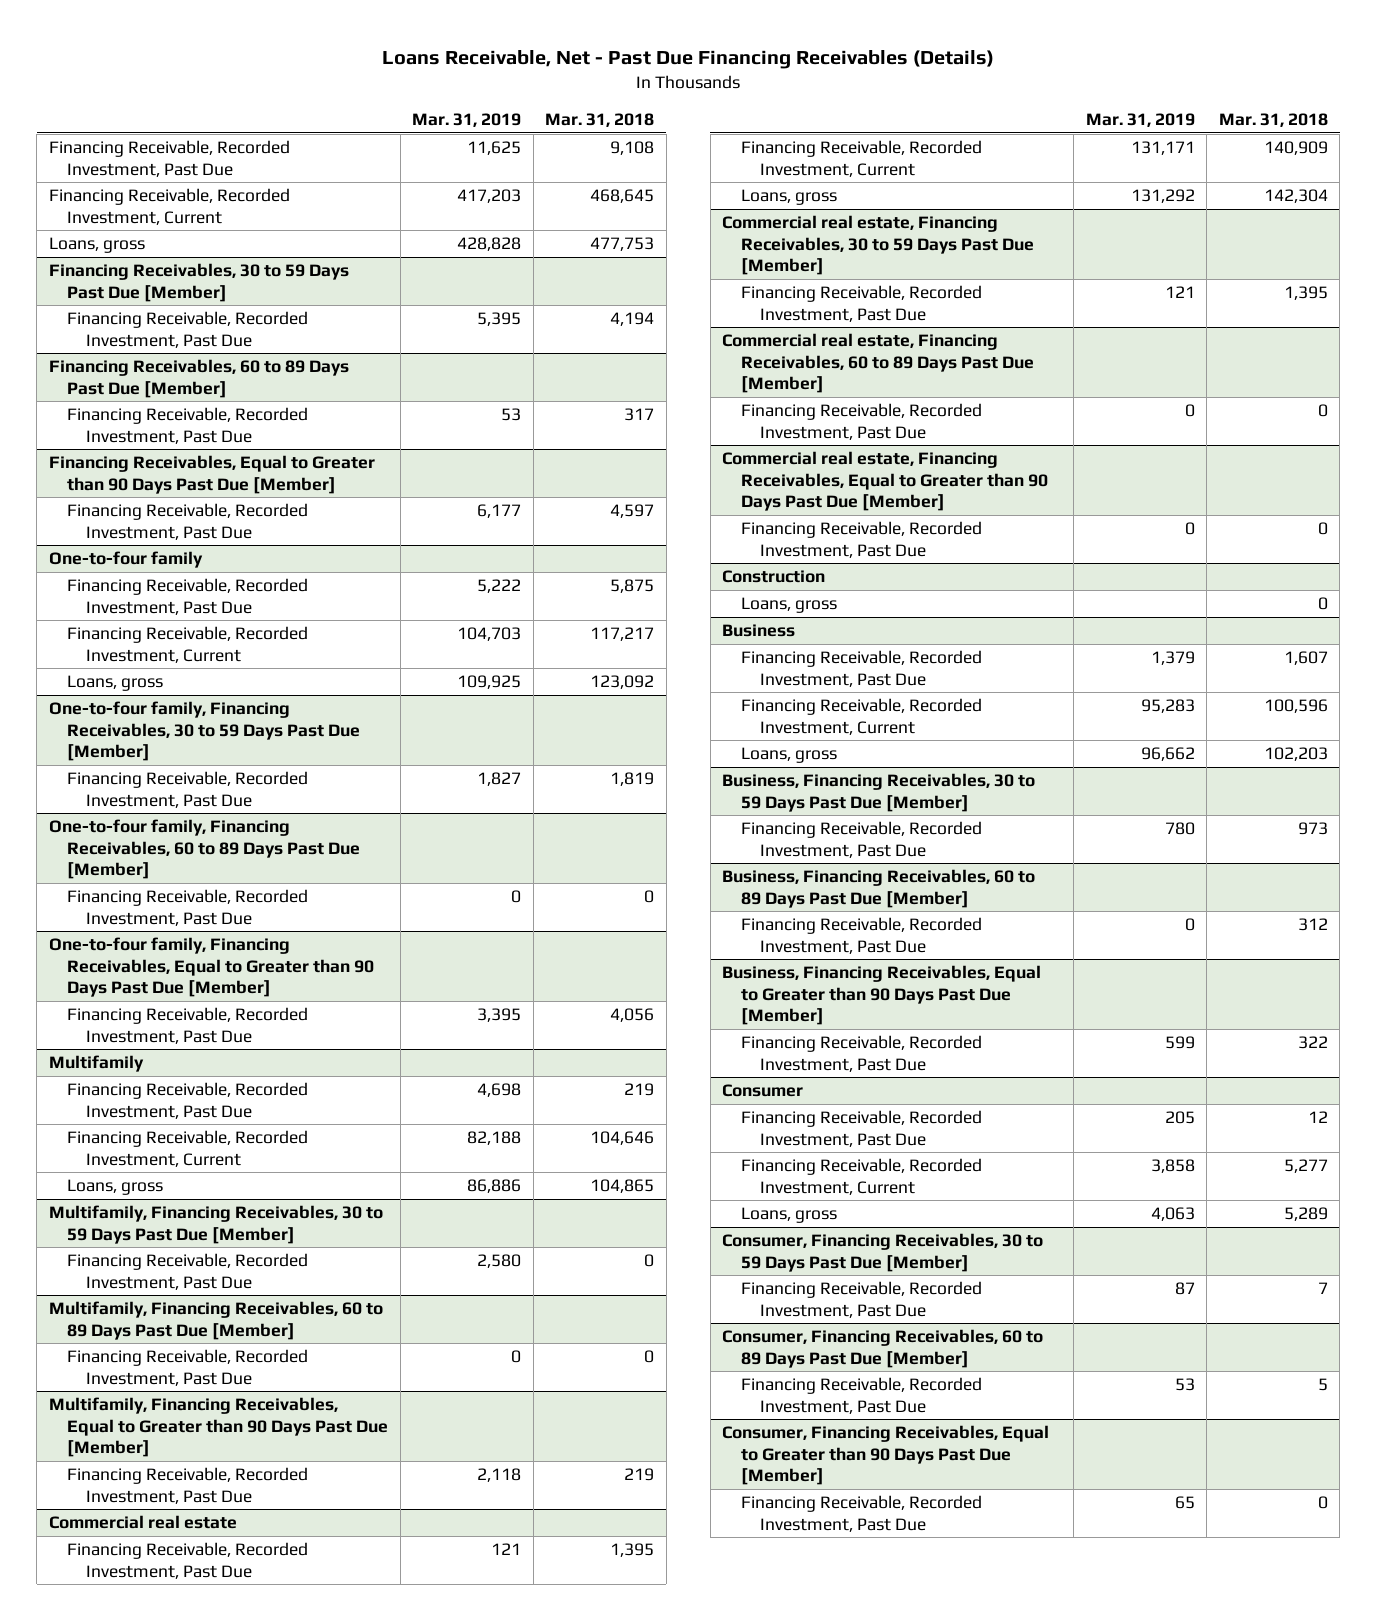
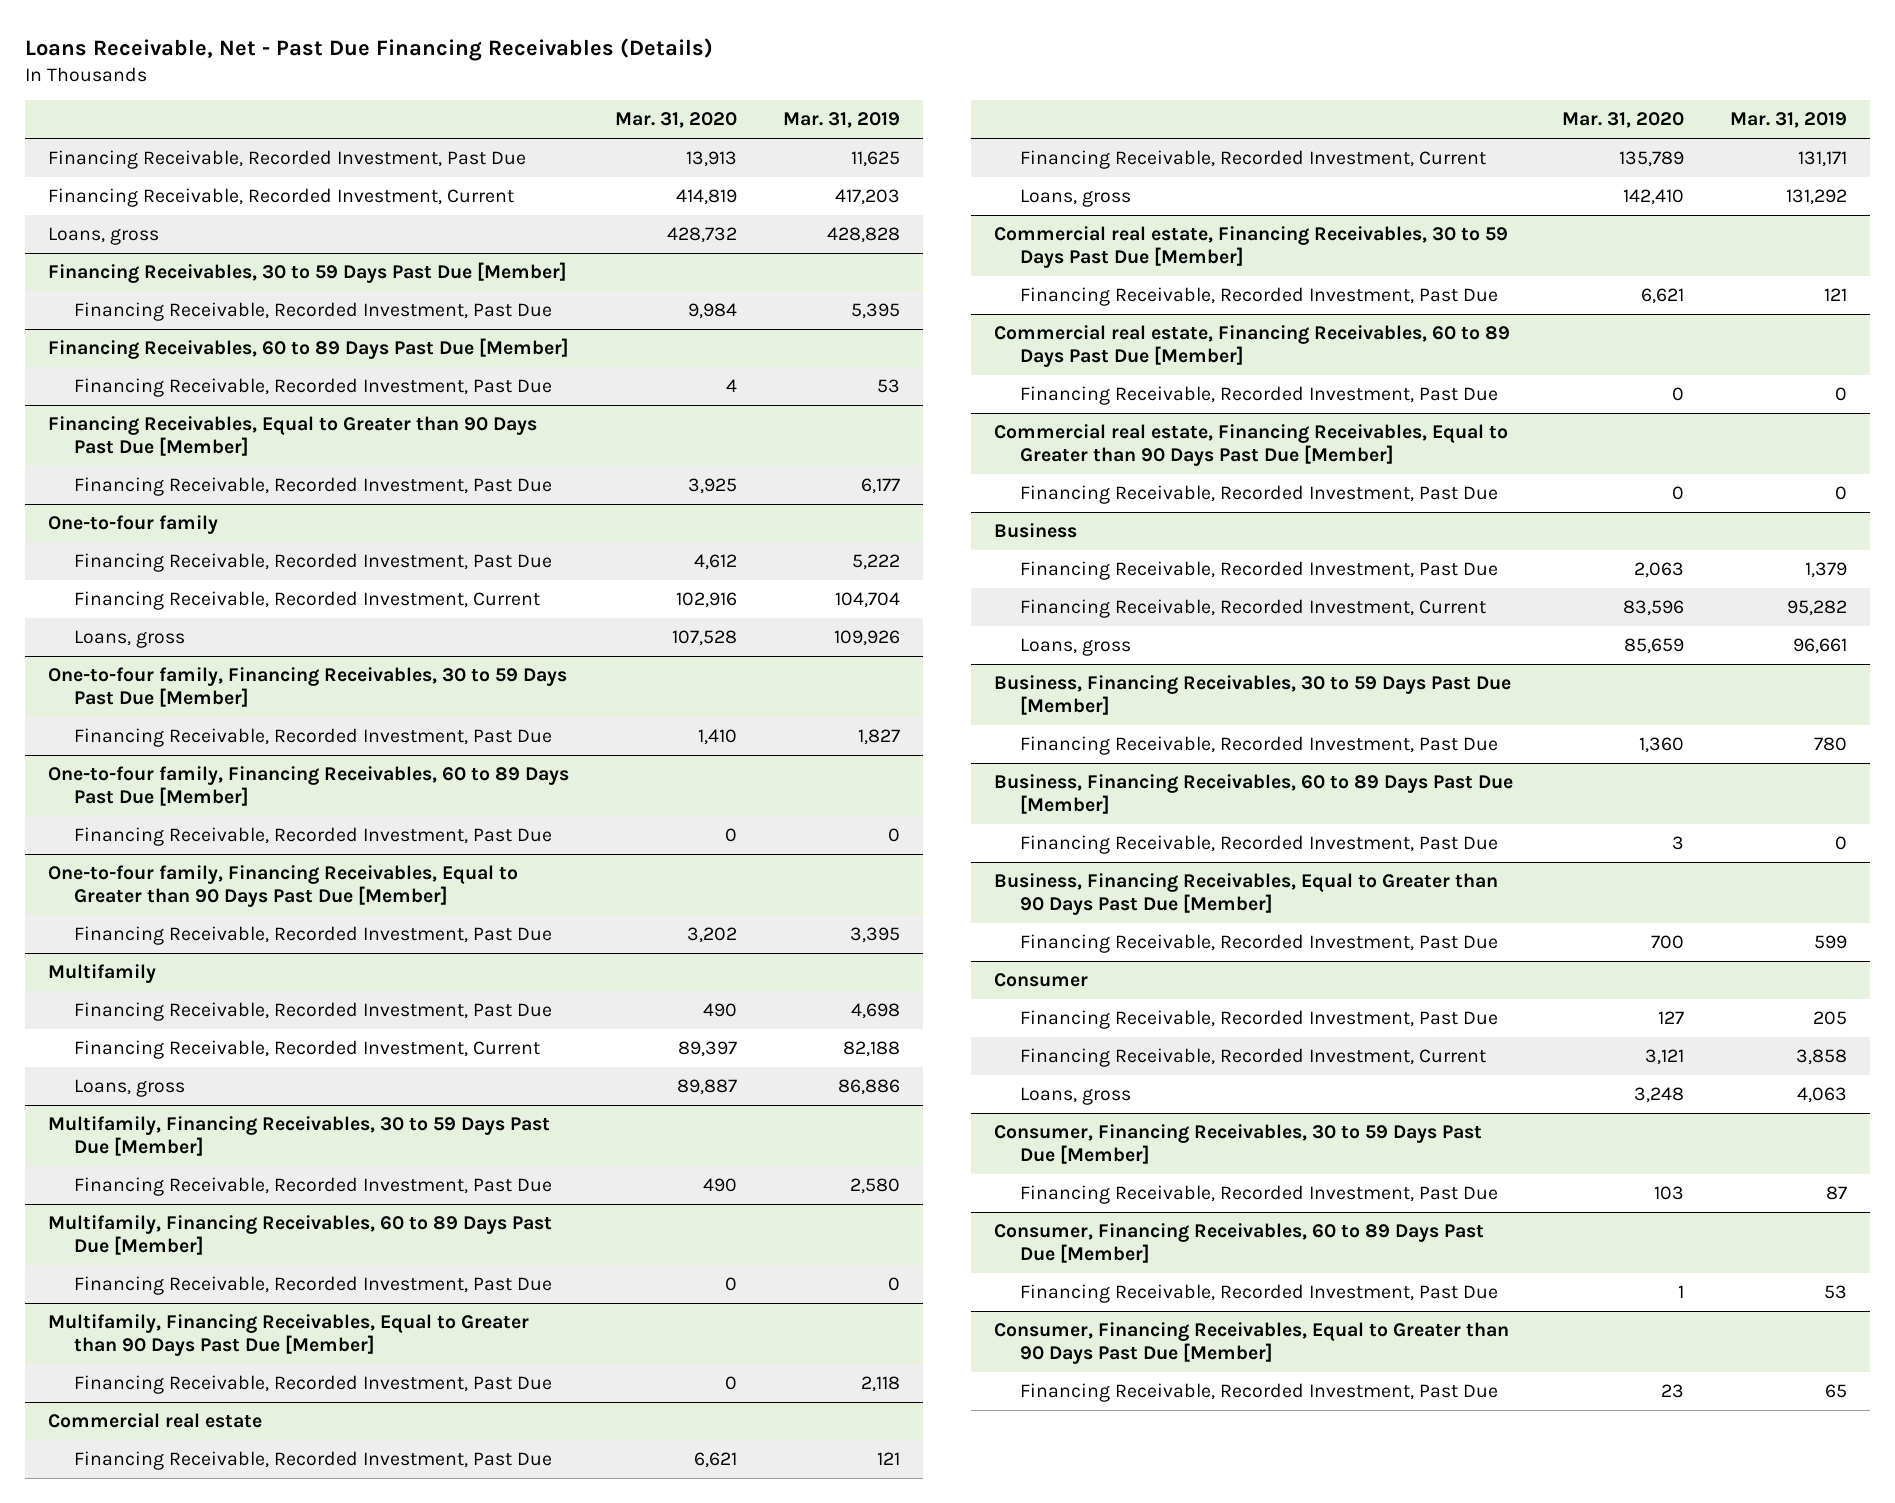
[545,112,655,127] Mar. 31, 2018 -> none
none -> [614,112,737,129] Mar. 31, 2020
[457,627,522,642] 104,703 -> [835,592,901,609] 104,704
[457,675,522,690] 109,925 -> [834,630,901,647] 109,926
[722,570,826,584] Construction -> none
[740,597,837,614] Loans, gross -> none
[1140,699,1195,714] 95,283 -> [1786,600,1847,617] 95,282
[1140,747,1195,762] 96,662 -> [1792,638,1847,655] 96,661

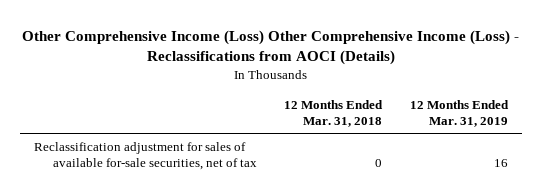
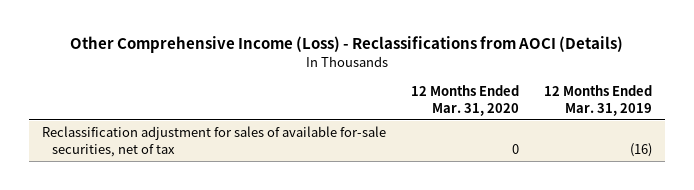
[22,29,520,66] Other Comprehensive Income (Loss) Other Comprehensive Income (Loss) - Reclassifications from AOCI (Details) -> [69,36,623,54] Other Comprehensive Income (Loss) - Reclassifications from AOCI (Details)
[284,100,384,127] 12 Months Ended Mar. 31, 2018 -> none
none -> [410,85,519,116] 12 Months Ended Mar. 31, 2020
[493,158,508,167] 16 -> [630,142,653,157] (16)

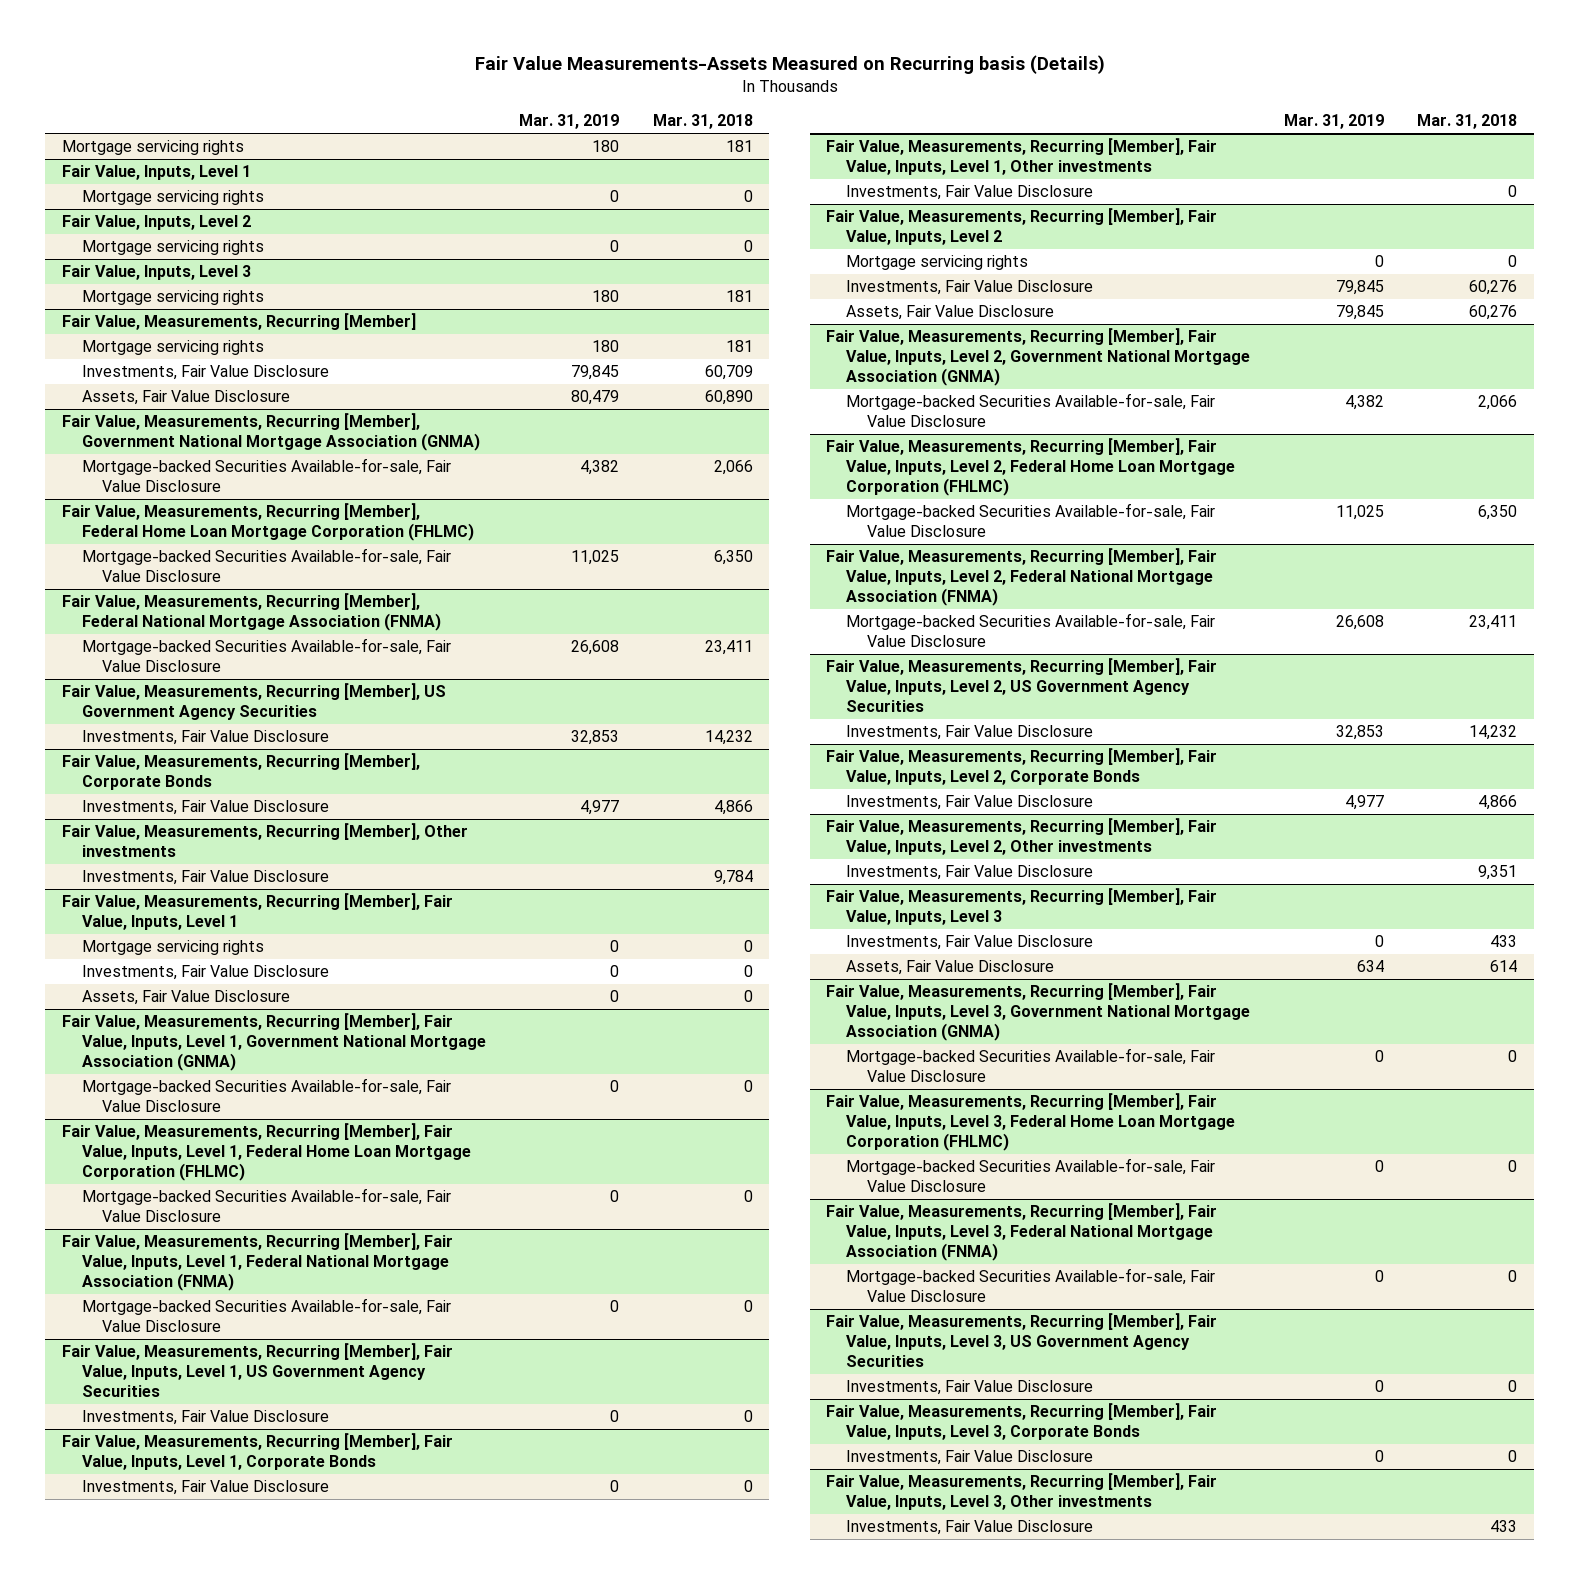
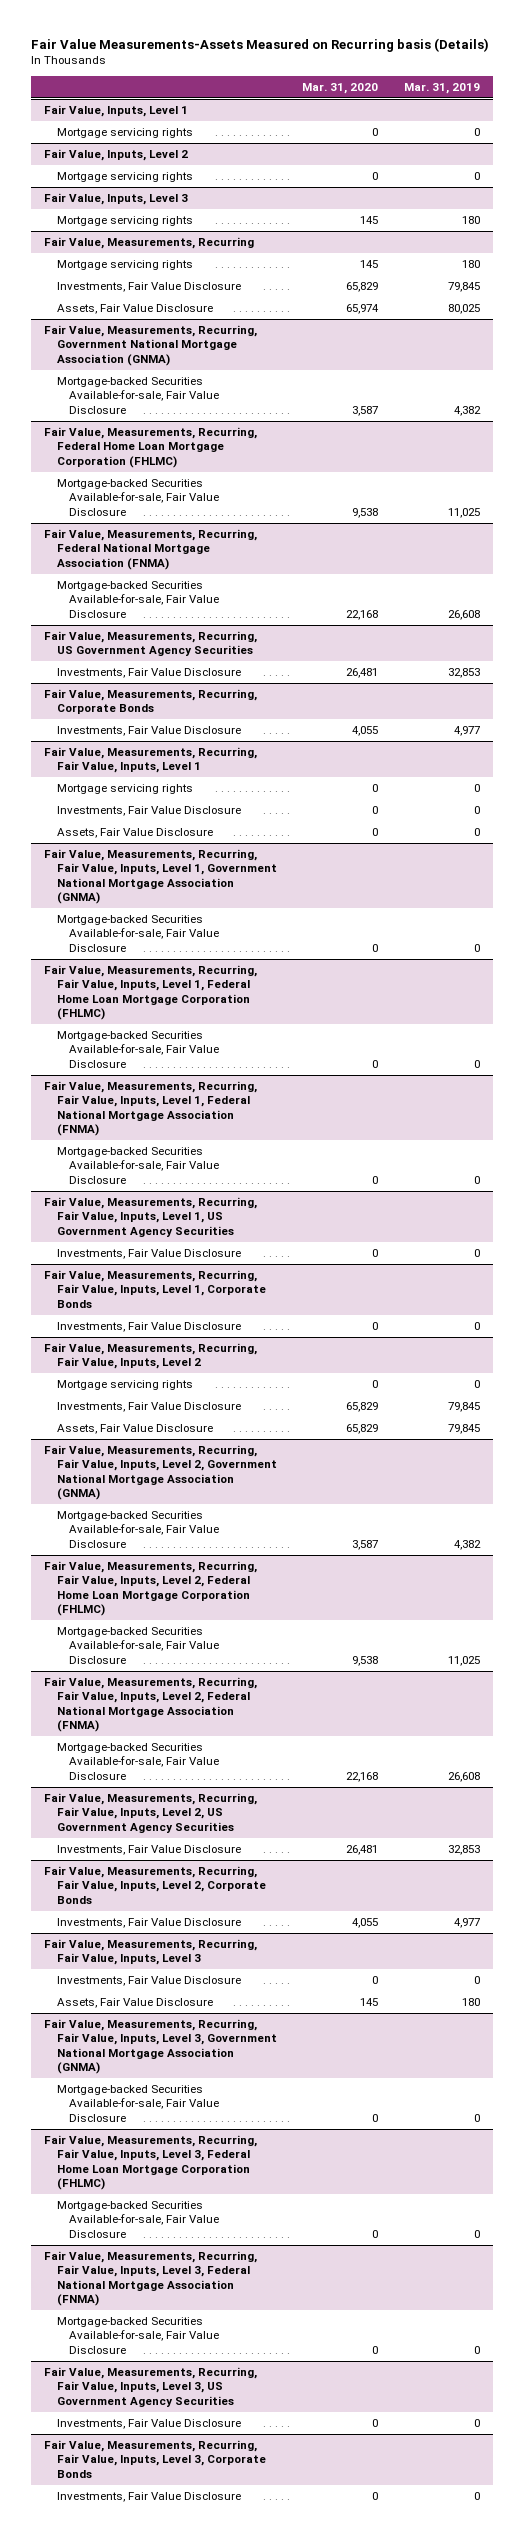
[652,114,753,130] Mar. 31, 2018 -> none
none -> [302,82,379,94] Mar. 31, 2020
[61,140,244,156] Mortgage servicing rights -> none
[61,313,416,331] Fair Value, Measurements, Recurring [Member] -> [44,237,255,250] Fair Value, Measurements, Recurring
[571,390,620,406] 80,479 -> [448,304,481,315] 80,025
[61,413,480,452] Fair Value, Measurements, Recurring [Member], Government National Mortgage Association (GNMA) -> [44,325,258,366] Fair Value, Measurements, Recurring, Government National Mortgage Association (GNMA)
[61,503,474,542] Fair Value, Measurements, Recurring [Member], Federal Home Loan Mortgage Corporation (FHLMC) -> [44,427,258,468] Fair Value, Measurements, Recurring, Federal Home Loan Mortgage Corporation (FHLMC)
[61,593,441,632] Fair Value, Measurements, Recurring [Member], Federal National Mortgage Association (FNMA) -> [44,529,258,570] Fair Value, Measurements, Recurring, Federal National Mortgage Association (FNMA)
[61,683,446,721] Fair Value, Measurements, Recurring [Member], US Government Agency Securities -> [44,631,258,657] Fair Value, Measurements, Recurring, US Government Agency Securities
[61,753,420,791] Fair Value, Measurements, Recurring [Member], Corporate Bonds -> [44,689,258,715] Fair Value, Measurements, Recurring, Corporate Bonds
[61,823,468,858] Fair Value, Measurements, Recurring [Member], Other investments -> none
[81,870,329,886] Investments, Fair Value Disclosure -> none
[61,893,453,931] Fair Value, Measurements, Recurring [Member], Fair Value, Inputs, Level 1 -> [44,747,258,774] Fair Value, Measurements, Recurring, Fair Value, Inputs, Level 1
[61,1013,486,1072] Fair Value, Measurements, Recurring [Member], Fair Value, Inputs, Level 1, Government National Mortgage Association (GNMA) -> [44,849,277,905] Fair Value, Measurements, Recurring, Fair Value, Inputs, Level 1, Government National Mortgage Association (GNMA)
[61,1123,471,1182] Fair Value, Measurements, Recurring [Member], Fair Value, Inputs, Level 1, Federal Home Loan Mortgage Corporation (FHLMC) -> [44,965,258,1021] Fair Value, Measurements, Recurring, Fair Value, Inputs, Level 1, Federal Home Loan Mortgage Corporation (FHLMC)
[61,1233,453,1292] Fair Value, Measurements, Recurring [Member], Fair Value, Inputs, Level 1, Federal National Mortgage Association (FNMA) -> [44,1081,258,1137] Fair Value, Measurements, Recurring, Fair Value, Inputs, Level 1, Federal National Mortgage Association (FNMA)
[61,1343,453,1398] Fair Value, Measurements, Recurring [Member], Fair Value, Inputs, Level 1, US Government Agency Securities -> [44,1197,258,1237] Fair Value, Measurements, Recurring, Fair Value, Inputs, Level 1, US Government Agency Securities
[61,1433,453,1471] Fair Value, Measurements, Recurring [Member], Fair Value, Inputs, Level 1, Corporate Bonds -> [44,1270,266,1308] Fair Value, Measurements, Recurring, Fair Value, Inputs, Level 1, Corporate Bonds
[826,138,1218,176] Fair Value, Measurements, Recurring [Member], Fair Value, Inputs, Level 1, Other investments -> none
[846,185,1094,201] Investments, Fair Value Disclosure -> none
[826,208,1218,246] Fair Value, Measurements, Recurring [Member], Fair Value, Inputs, Level 2 -> [44,1343,258,1370] Fair Value, Measurements, Recurring, Fair Value, Inputs, Level 2
[826,328,1251,387] Fair Value, Measurements, Recurring [Member], Fair Value, Inputs, Level 2, Government National Mortgage Association (GNMA) -> [44,1445,277,1501] Fair Value, Measurements, Recurring, Fair Value, Inputs, Level 2, Government National Mortgage Association (GNMA)
[826,438,1236,497] Fair Value, Measurements, Recurring [Member], Fair Value, Inputs, Level 2, Federal Home Loan Mortgage Corporation (FHLMC) -> [44,1561,258,1617] Fair Value, Measurements, Recurring, Fair Value, Inputs, Level 2, Federal Home Loan Mortgage Corporation (FHLMC)
[826,548,1218,607] Fair Value, Measurements, Recurring [Member], Fair Value, Inputs, Level 2, Federal National Mortgage Association (FNMA) -> [44,1677,258,1733] Fair Value, Measurements, Recurring, Fair Value, Inputs, Level 2, Federal National Mortgage Association (FNMA)
[826,658,1218,713] Fair Value, Measurements, Recurring [Member], Fair Value, Inputs, Level 2, US Government Agency Securities -> [44,1793,258,1833] Fair Value, Measurements, Recurring, Fair Value, Inputs, Level 2, US Government Agency Securities
[826,748,1218,786] Fair Value, Measurements, Recurring [Member], Fair Value, Inputs, Level 2, Corporate Bonds -> [44,1866,266,1904] Fair Value, Measurements, Recurring, Fair Value, Inputs, Level 2, Corporate Bonds
[826,818,1218,856] Fair Value, Measurements, Recurring [Member], Fair Value, Inputs, Level 2, Other investments -> none
[846,865,1094,881] Investments, Fair Value Disclosure -> none
[826,888,1218,926] Fair Value, Measurements, Recurring [Member], Fair Value, Inputs, Level 3 -> [44,1939,258,1966] Fair Value, Measurements, Recurring, Fair Value, Inputs, Level 3
[1356,960,1384,973] 634 -> [462,1998,481,2007] 180
[826,983,1251,1042] Fair Value, Measurements, Recurring [Member], Fair Value, Inputs, Level 3, Government National Mortgage Association (GNMA) -> [44,2019,277,2075] Fair Value, Measurements, Recurring, Fair Value, Inputs, Level 3, Government National Mortgage Association (GNMA)
[826,1093,1236,1152] Fair Value, Measurements, Recurring [Member], Fair Value, Inputs, Level 3, Federal Home Loan Mortgage Corporation (FHLMC) -> [44,2135,258,2191] Fair Value, Measurements, Recurring, Fair Value, Inputs, Level 3, Federal Home Loan Mortgage Corporation (FHLMC)
[826,1203,1218,1262] Fair Value, Measurements, Recurring [Member], Fair Value, Inputs, Level 3, Federal National Mortgage Association (FNMA) -> [44,2251,258,2307] Fair Value, Measurements, Recurring, Fair Value, Inputs, Level 3, Federal National Mortgage Association (FNMA)
[826,1313,1218,1368] Fair Value, Measurements, Recurring [Member], Fair Value, Inputs, Level 3, US Government Agency Securities -> [44,2367,258,2407] Fair Value, Measurements, Recurring, Fair Value, Inputs, Level 3, US Government Agency Securities
[826,1403,1218,1441] Fair Value, Measurements, Recurring [Member], Fair Value, Inputs, Level 3, Corporate Bonds -> [44,2440,266,2478] Fair Value, Measurements, Recurring, Fair Value, Inputs, Level 3, Corporate Bonds
[826,1473,1218,1511] Fair Value, Measurements, Recurring [Member], Fair Value, Inputs, Level 3, Other investments -> none
[846,1520,1094,1536] Investments, Fair Value Disclosure -> none

